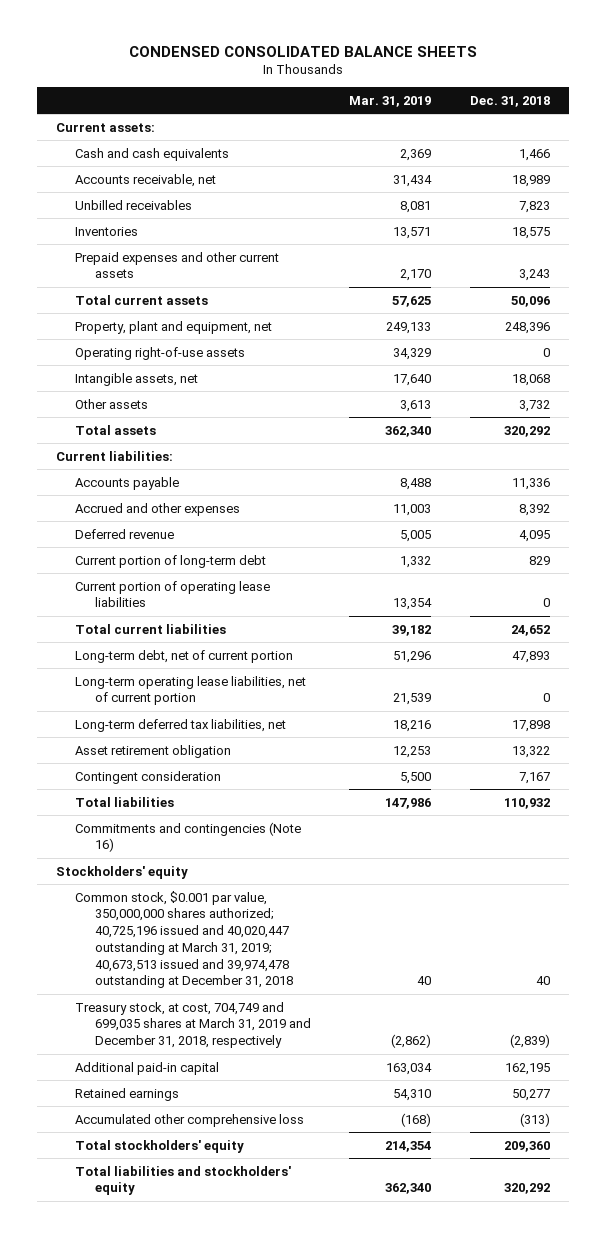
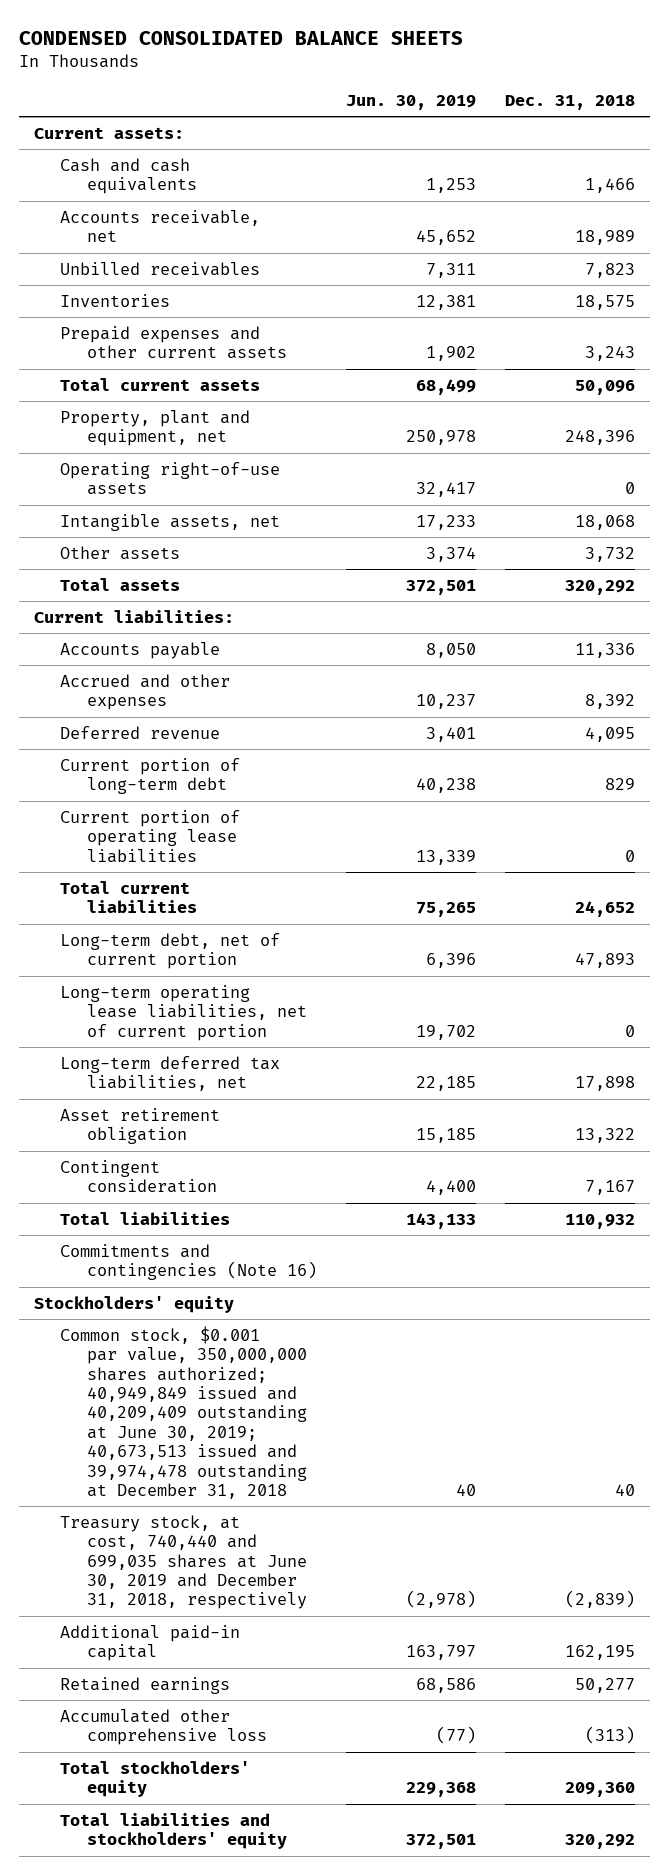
[349,95,432,107] Mar. 31, 2019 -> none
none -> [345,94,476,110] Jun. 30, 2019
[75,890,293,989] Common stock, $0.001 par value, 350,000,000 shares authorized; 40,725,196 issued and 40,020,447 outstanding at March 31, 2019; 40,673,513 issued and 39,974,478 outstanding at December 31, 2018 -> [60,1325,307,1499] Common stock, $0.001 par value, 350,000,000 shares authorized; 40,949,849 issued and 40,209,409 outstanding at June 30, 2019; 40,673,513 issued and 39,974,478 outstanding at December 31, 2018
[75,1001,311,1049] Treasury stock, at cost, 704,749 and 699,035 shares at March 31, 2019 and December 31, 2018, respectively -> [60,1514,307,1610] Treasury stock, at cost, 740,440 and 699,035 shares at June 30, 2019 and December 31, 2018, respectively

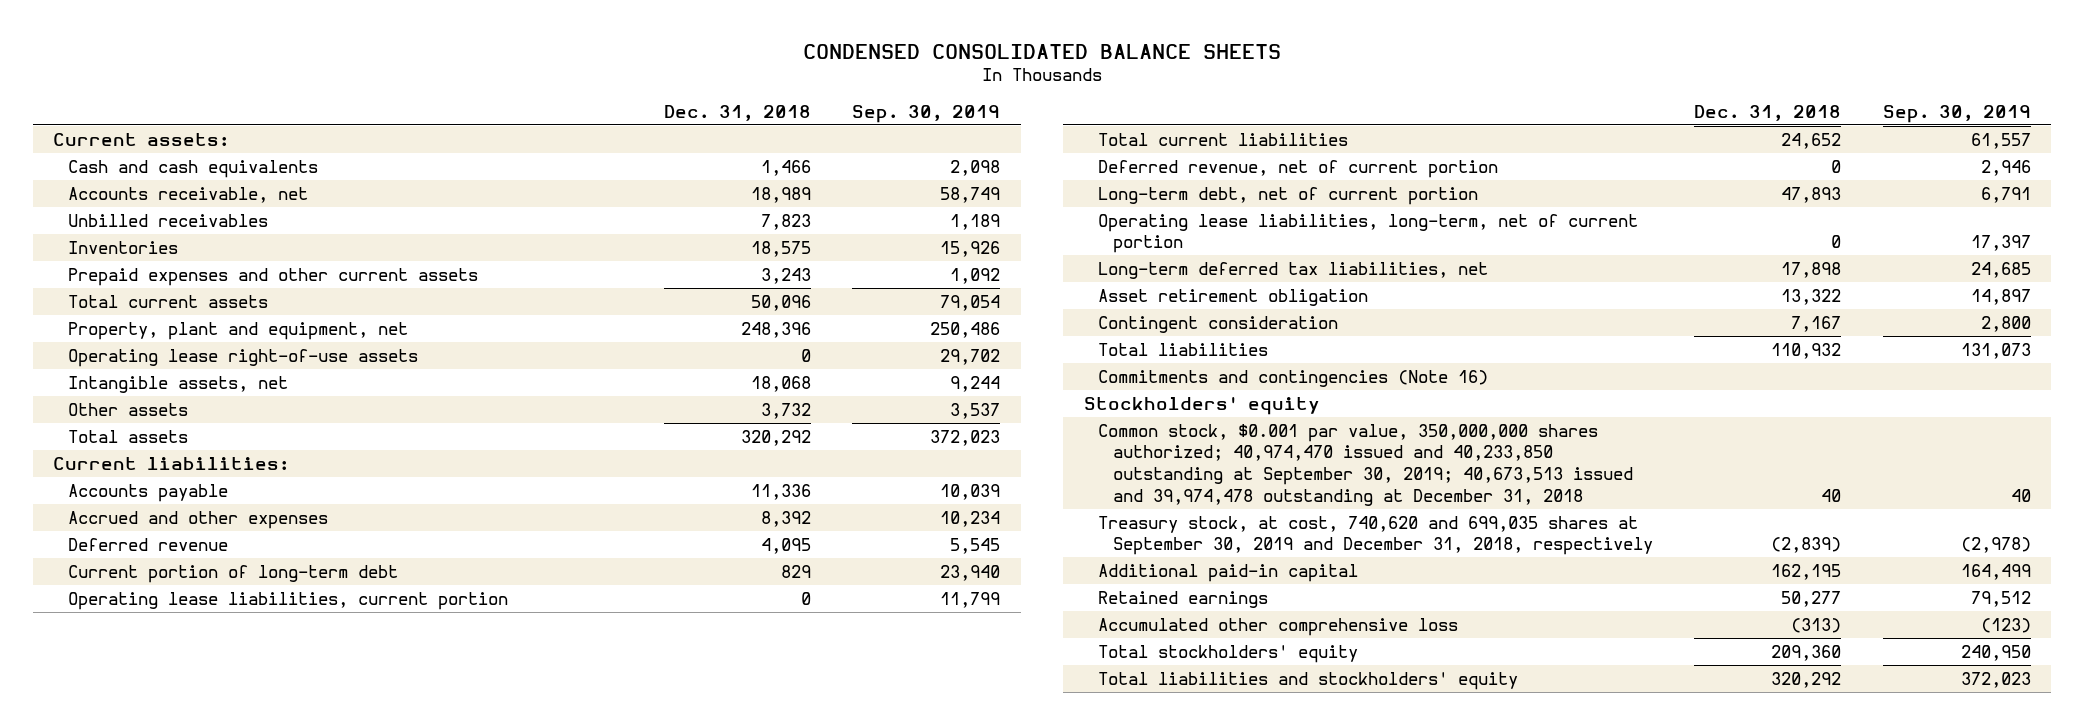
[345,94,476,110] Jun. 30, 2019 -> none
none -> [852,104,1001,123] Sep. 30, 2019
[60,461,281,496] Operating right-of-use assets -> [67,348,418,367] Operating lease right-of-use assets
[60,809,241,863] Current portion of operating lease liabilities -> [67,591,508,610] Operating lease liabilities, current portion
none -> [1098,159,1499,178] Deferred revenue, net of current portion
[60,984,307,1041] Long-term operating lease liabilities, net of current portion -> [1098,213,1639,254] Operating lease liabilities, long-term, net of current portion
[60,1325,307,1499] Common stock, $0.001 par value, 350,000,000 shares authorized; 40,949,849 issued and 40,209,409 outstanding at June 30, 2019; 40,673,513 issued and 39,974,478 outstanding at December 31, 2018 -> [1098,423,1633,507] Common stock, $0.001 par value, 350,000,000 shares authorized; 40,974,470 issued and 40,233,850 outstanding at September 30, 2019; 40,673,513 issued and 39,974,478 outstanding at December 31, 2018
[60,1514,307,1610] Treasury stock, at cost, 740,440 and 699,035 shares at June 30, 2019 and December 31, 2018, respectively -> [1098,515,1653,556] Treasury stock, at cost, 740,620 and 699,035 shares at September 30, 2019 and December 31, 2018, respectively

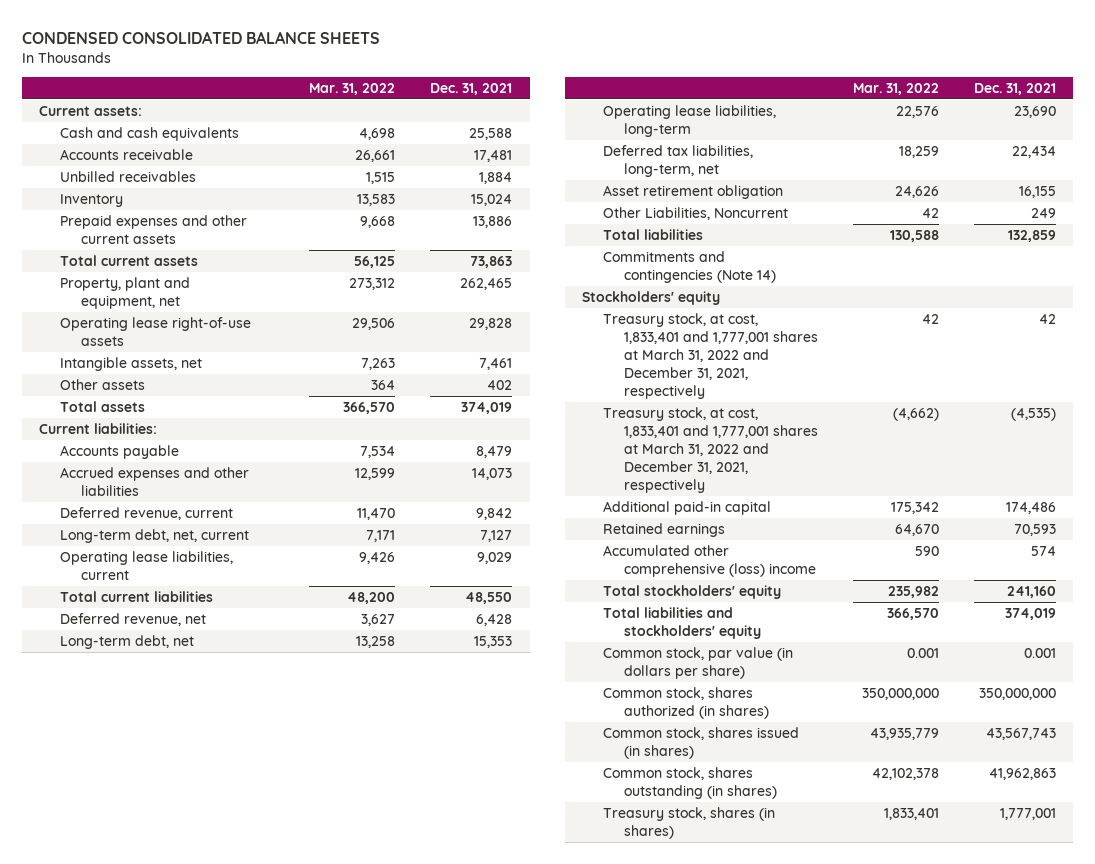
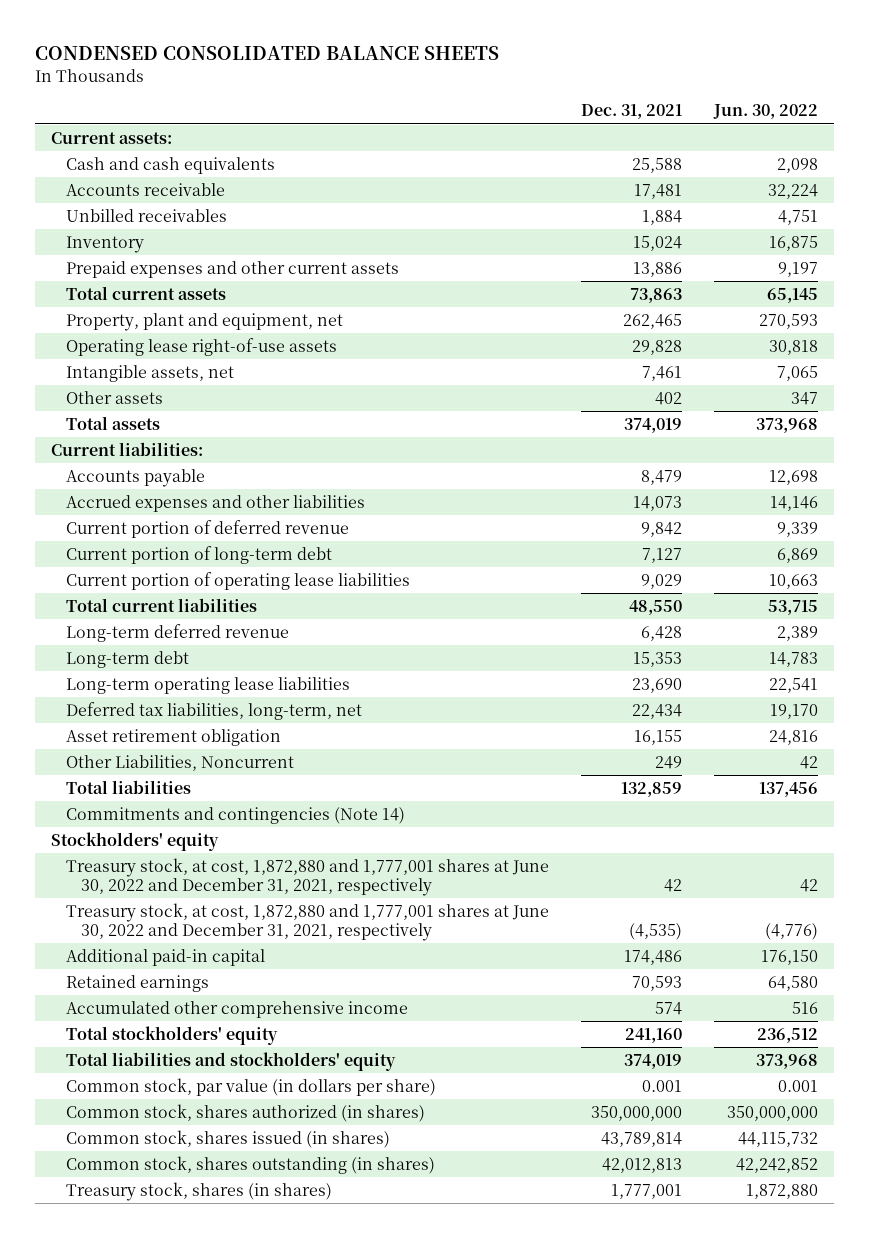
[309,82,396,95] Mar. 31, 2022 -> none
none -> [712,104,818,120] Jun. 30, 2022
[59,507,233,521] Deferred revenue, current -> [66,519,350,538] Current portion of deferred revenue
[59,529,249,544] Long-term debt, net, current -> [66,545,333,564] Current portion of long-term debt
[59,551,233,581] Operating lease liabilities, current -> [66,571,411,590] Current portion of operating lease liabilities
[59,613,206,627] Deferred revenue, net -> [66,623,290,642] Long-term deferred revenue
[59,635,194,650] Long-term debt, net -> [66,650,190,668] Long-term debt
[603,105,777,138] Operating lease liabilities, long-term -> [66,676,351,694] Long-term operating lease liabilities
[603,313,818,400] Treasury stock, at cost, 1,833,401 and 1,777,001 shares at March 31, 2022 and December 31, 2021, respectively -> [66,857,550,896] Treasury stock, at cost, 1,872,880 and 1,777,001 shares at June 30, 2022 and December 31, 2021, respectively
[603,407,818,494] Treasury stock, at cost, 1,833,401 and 1,777,001 shares at March 31, 2022 and December 31, 2021, respectively -> [66,902,550,941] Treasury stock, at cost, 1,872,880 and 1,777,001 shares at June 30, 2022 and December 31, 2021, respectively
[603,545,816,578] Accumulated other comprehensive (loss) income -> [66,1000,409,1018] Accumulated other comprehensive income
[985,728,1056,741] 43,567,743 -> [600,1131,682,1147] 43,789,814
[988,768,1056,781] 41,962,863 -> [601,1157,682,1173] 42,012,813

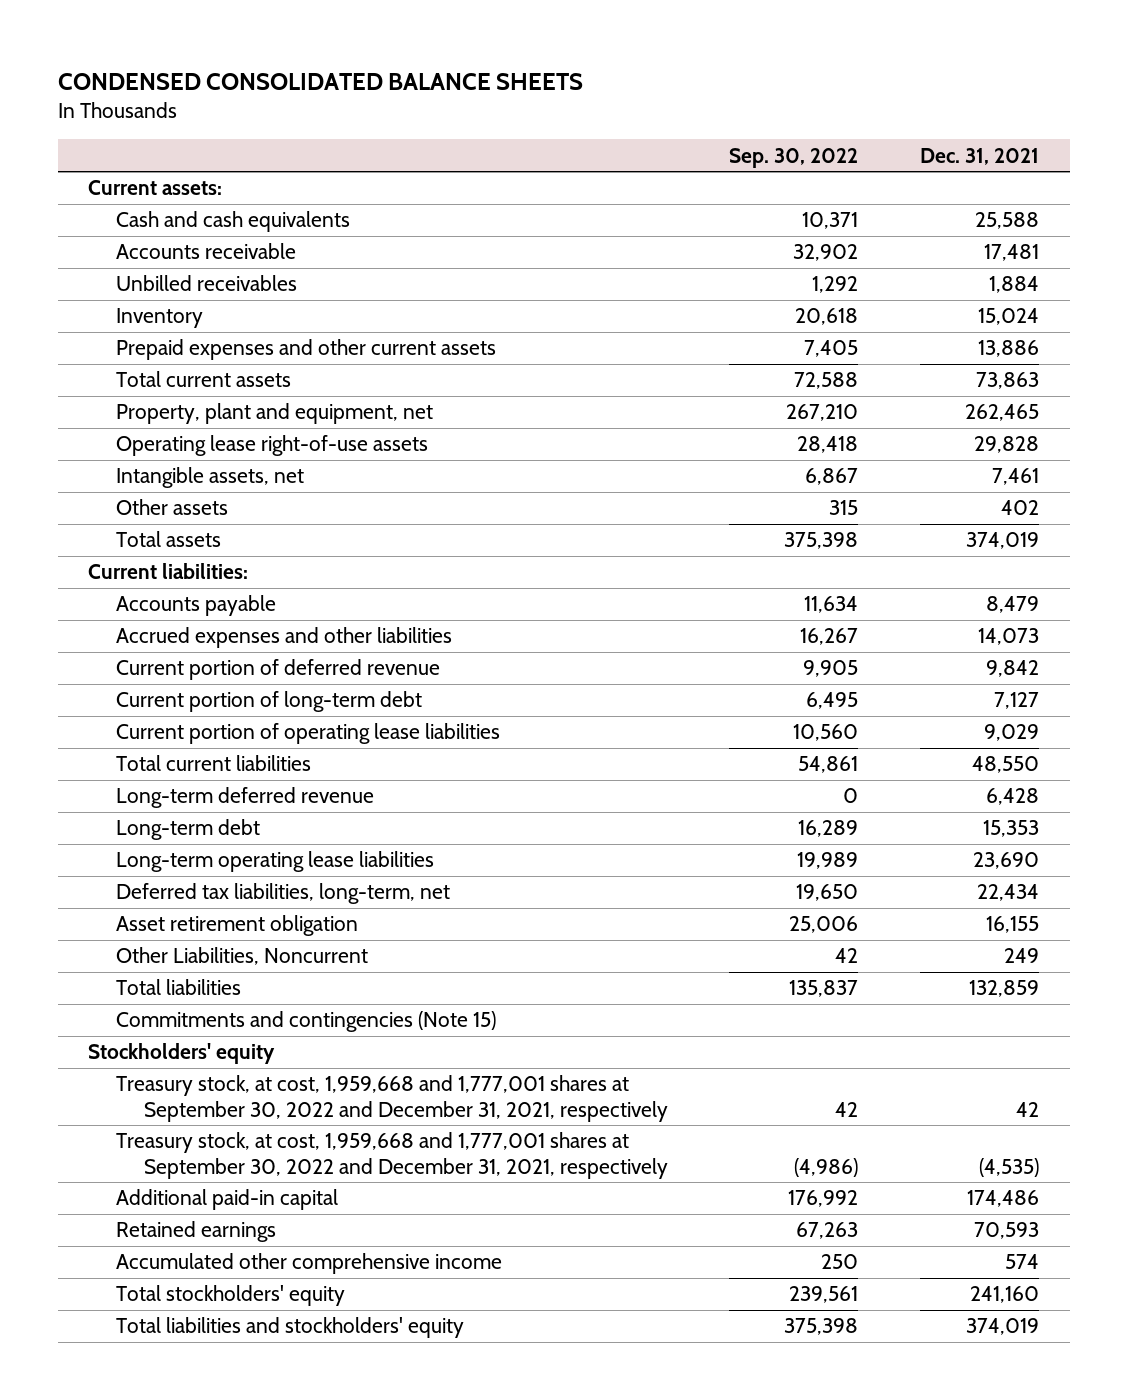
[712,104,818,120] Jun. 30, 2022 -> none
none -> [729,147,859,168] Sep. 30, 2022
[66,806,406,824] Commitments and contingencies (Note 14) -> [115,1011,496,1033] Commitments and contingencies (Note 15)
[66,857,550,896] Treasury stock, at cost, 1,872,880 and 1,777,001 shares at June 30, 2022 and December 31, 2021, respectively -> [115,1075,668,1122] Treasury stock, at cost, 1,959,668 and 1,777,001 shares at September 30, 2022 and December 31, 2021, respectively
[66,902,550,941] Treasury stock, at cost, 1,872,880 and 1,777,001 shares at June 30, 2022 and December 31, 2021, respectively -> [115,1132,668,1179] Treasury stock, at cost, 1,959,668 and 1,777,001 shares at September 30, 2022 and December 31, 2021, respectively
[66,1077,437,1096] Common stock, par value (in dollars per share) -> none
[66,1103,426,1122] Common stock, shares authorized (in shares) -> none
[66,1129,391,1148] Common stock, shares issued (in shares) -> none
[66,1155,436,1174] Common stock, shares outstanding (in shares) -> none
[66,1181,333,1201] Treasury stock, shares (in shares) -> none

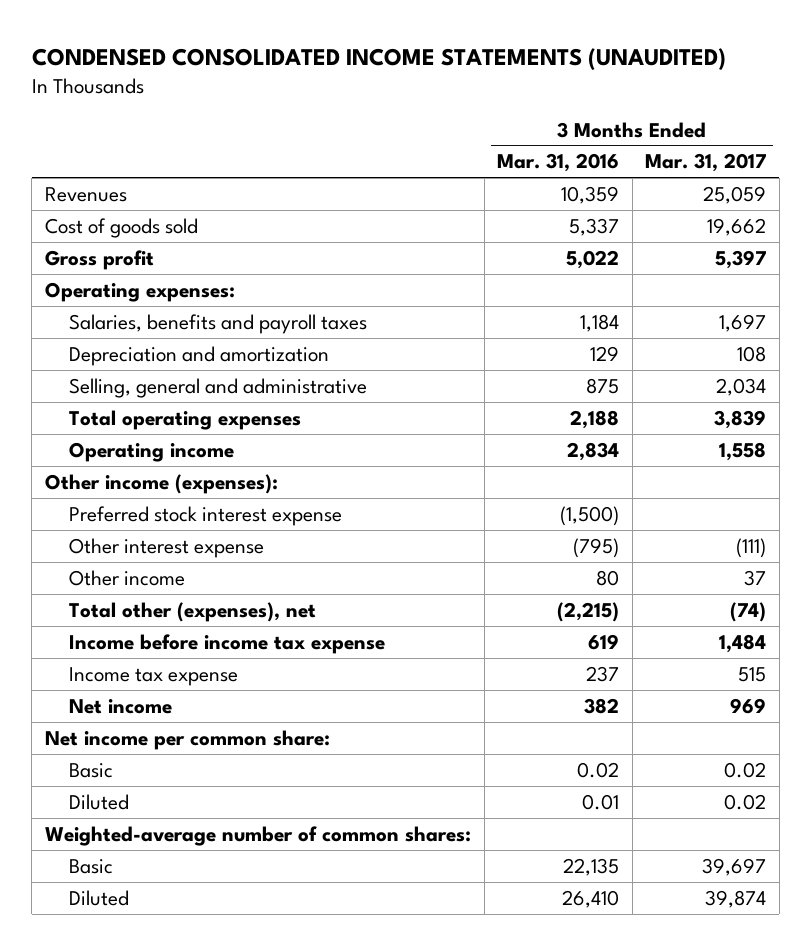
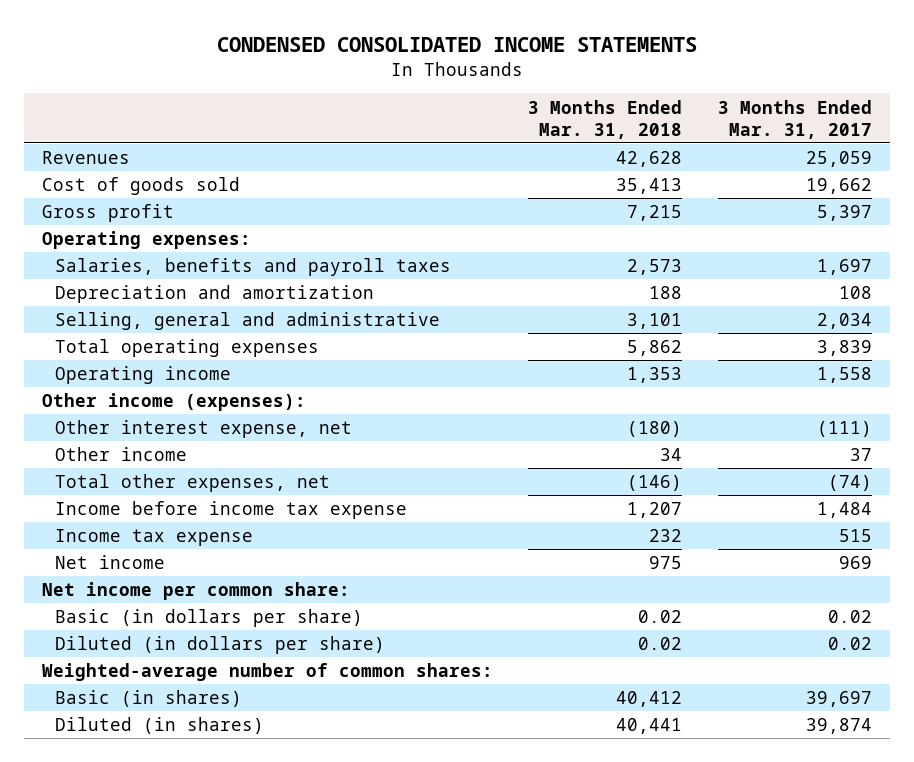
[31,47,726,70] CONDENSED CONSOLIDATED INCOME STATEMENTS (UNAUDITED) -> [216,36,697,52] CONDENSED CONSOLIDATED INCOME STATEMENTS
[497,153,620,173] Mar. 31, 2016 -> none
none -> [528,99,683,139] 3 Months Ended Mar. 31, 2018
[68,505,342,526] Preferred stock interest expense -> none
[68,537,264,558] Other interest expense -> [55,420,353,439] Other interest expense, net
[68,601,316,622] Total other (expenses), net -> [55,474,331,493] Total other expenses, net
[68,762,113,778] Basic -> [55,609,364,628] Basic (in dollars per share)
[68,793,129,810] Diluted -> [55,636,386,655] Diluted (in dollars per share)
[68,858,113,874] Basic -> [55,690,243,708] Basic (in shares)
[68,889,129,906] Diluted -> [55,717,265,735] Diluted (in shares)

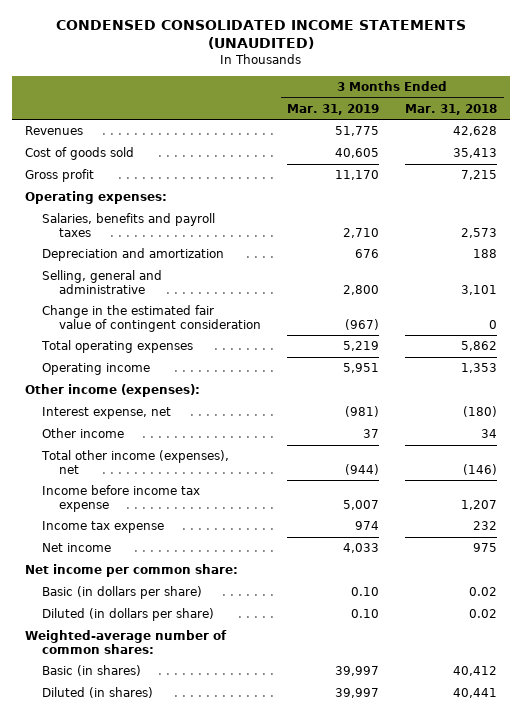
[216,36,697,52] CONDENSED CONSOLIDATED INCOME STATEMENTS -> [56,20,467,50] CONDENSED CONSOLIDATED INCOME STATEMENTS (UNAUDITED)
[717,99,872,139] 3 Months Ended Mar. 31, 2017 -> none
none -> [287,103,380,115] Mar. 31, 2019
none -> [42,305,262,332] Change in the estimated fair value of contingent consideration
[55,420,353,439] Other interest expense, net -> [42,407,172,420] Interest expense, net
[55,474,331,493] Total other expenses, net -> [41,450,230,474] Total other income (expenses), net

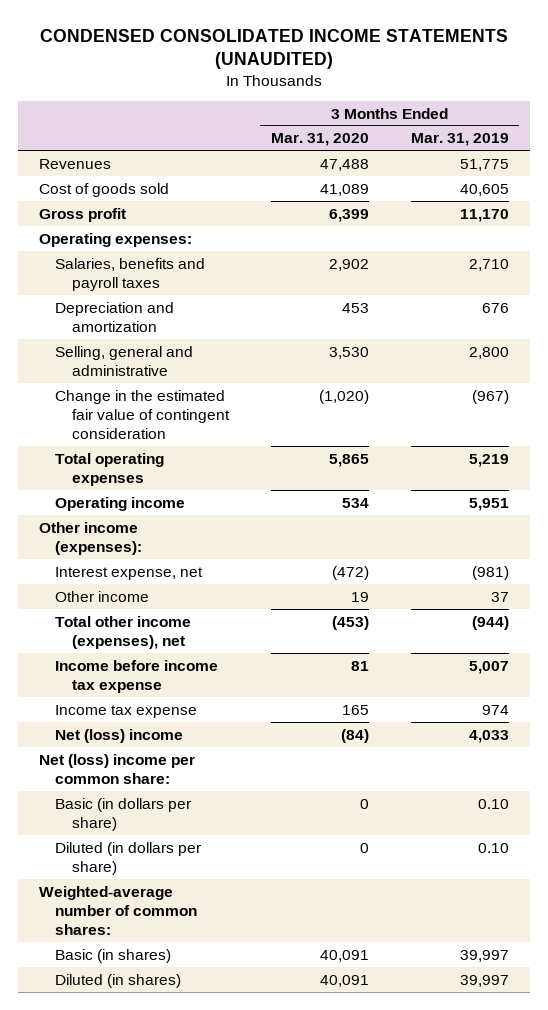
[405,103,498,115] Mar. 31, 2018 -> none
none -> [270,133,369,147] Mar. 31, 2020
[42,543,112,553] Net income -> [55,728,184,743] Net (loss) income
[25,564,239,578] Net income per common share: -> [38,753,195,784] Net (loss) income per common share:

